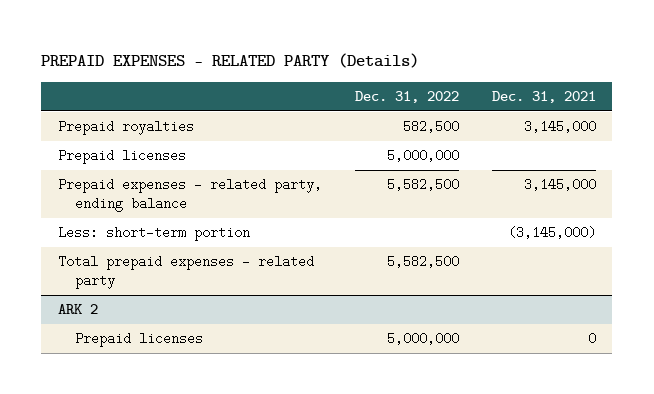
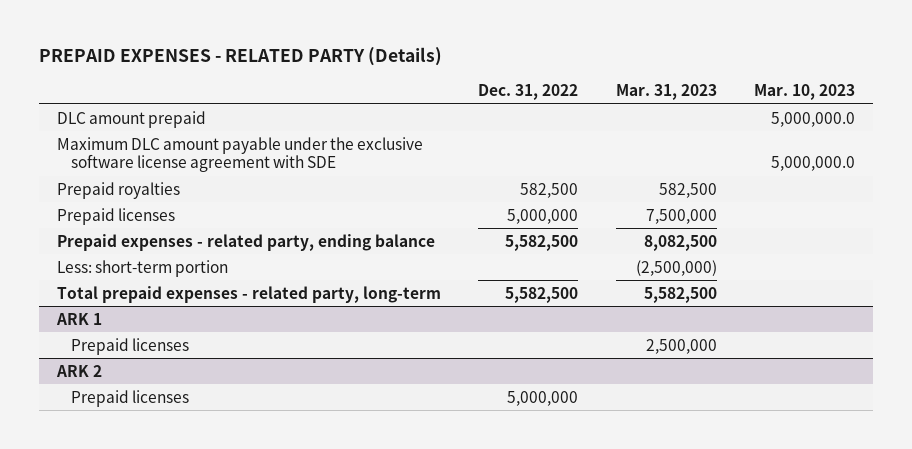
[491,90,596,103] Dec. 31, 2021 -> none
none -> [615,84,717,101] Mar. 31, 2023
none -> [753,84,855,101] Mar. 10, 2023
none -> [57,110,207,128] DLC amount prepaid
none -> [57,136,424,172] Maximum DLC amount payable under the exclusive software license agreement with SDE
[57,255,314,290] Total prepaid expenses - related party -> [57,285,442,303] Total prepaid expenses - related party, long-term
none -> [56,312,103,325] ARK 1
none -> [71,337,190,355] Prepaid licenses

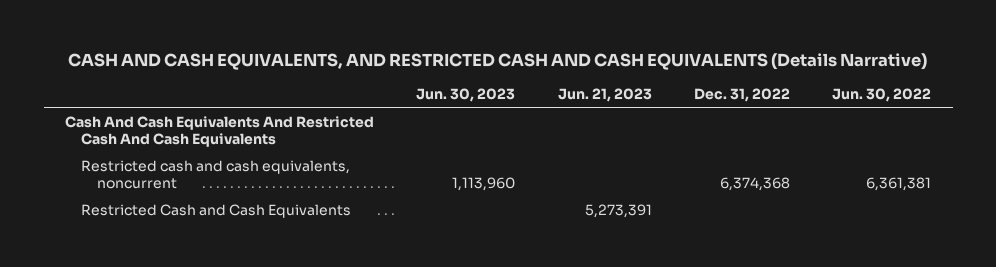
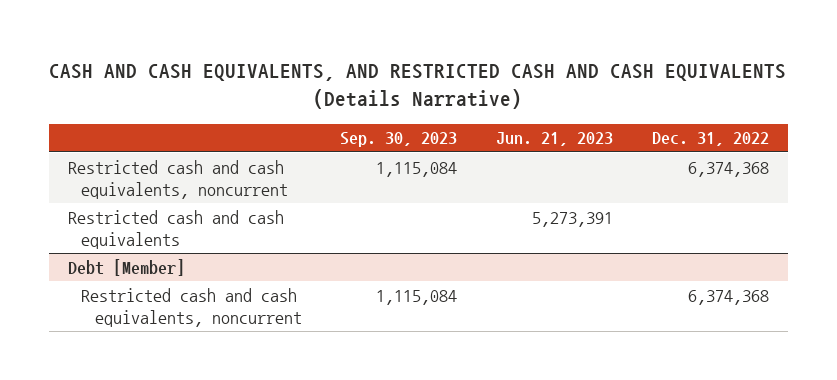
[416,87,516,102] Jun. 30, 2023 -> none
[832,87,932,102] Jun. 30, 2022 -> none
none -> [340,132,458,148] Sep. 30, 2023
[64,115,374,147] Cash And Cash Equivalents And Restricted Cash And Cash Equivalents -> none
[81,203,352,218] Restricted Cash and Cash Equivalents -> [68,209,285,249] Restricted cash and cash equivalents
none -> [68,258,186,276] Debt [Member]
none -> [81,287,302,327] Restricted cash and cash equivalents, noncurrent

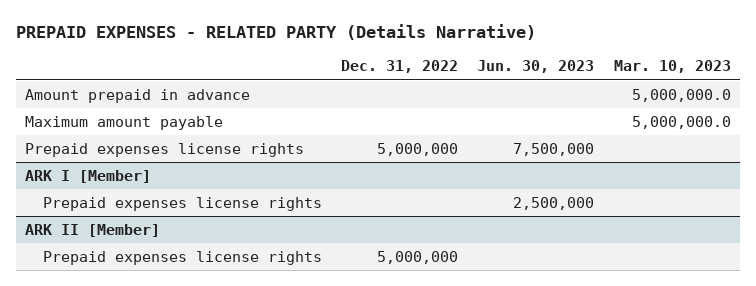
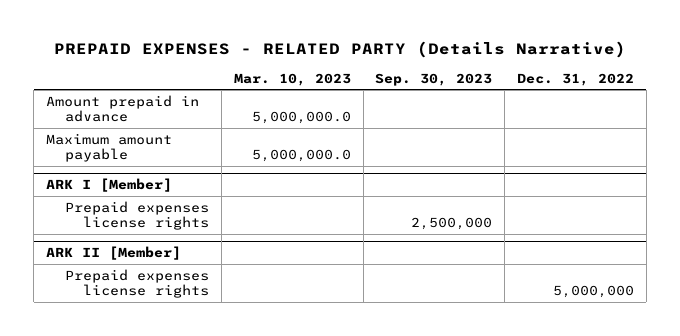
[477,60,595,74] Jun. 30, 2023 -> none
none -> [375,72,493,86] Sep. 30, 2023
[25,142,305,157] Prepaid expenses license rights -> none

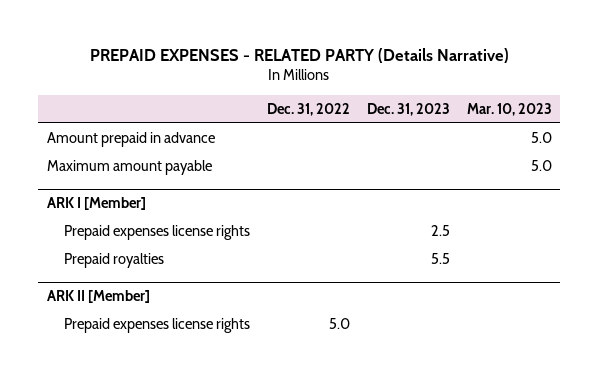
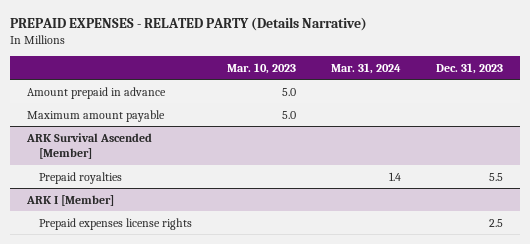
[266,102,350,116] Dec. 31, 2022 -> none
none -> [330,62,401,74] Mar. 31, 2024
none -> [26,132,153,160] ARK Survival Ascended [Member]
none -> [38,171,122,184] Prepaid royalties
[63,252,164,268] Prepaid royalties -> none
[46,290,150,304] ARK II [Member] -> none
[63,317,250,333] Prepaid expenses license rights -> none

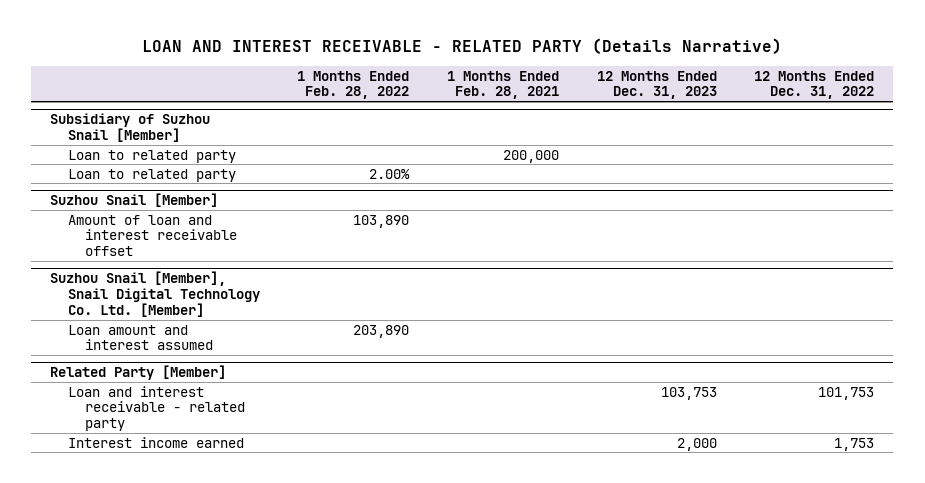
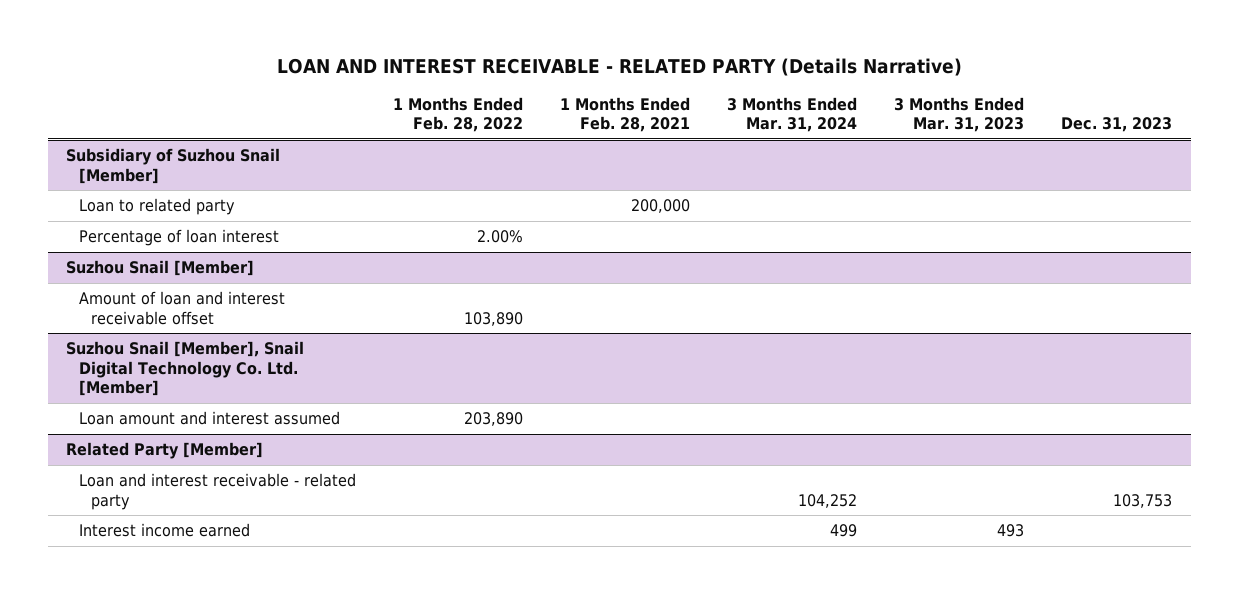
[596,70,717,100] 12 Months Ended Dec. 31, 2023 -> none
[754,70,875,100] 12 Months Ended Dec. 31, 2022 -> none
none -> [726,96,857,133] 3 Months Ended Mar. 31, 2024
none -> [893,96,1024,133] 3 Months Ended Mar. 31, 2023
none -> [1061,117,1173,133] Dec. 31, 2023
[67,168,236,182] Loan to related party -> [78,229,279,247] Percentage of loan interest

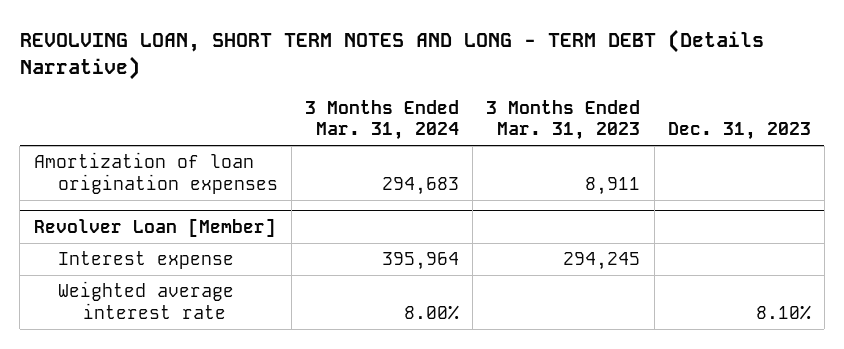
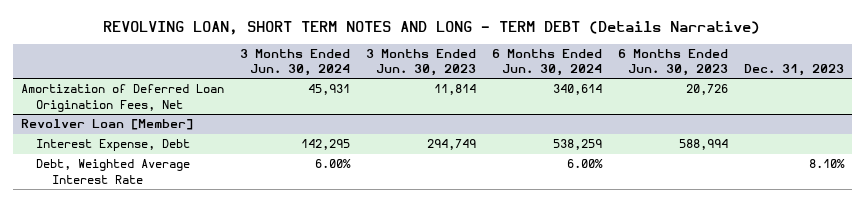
[305,99,460,141] 3 Months Ended Mar. 31, 2024 -> none
[486,99,641,141] 3 Months Ended Mar. 31, 2023 -> none
none -> [239,49,350,77] 3 Months Ended Jun. 30, 2024
none -> [365,49,476,77] 3 Months Ended Jun. 30, 2023
none -> [491,49,602,77] 6 Months Ended Jun. 30, 2024
none -> [617,49,728,77] 6 Months Ended Jun. 30, 2023
[33,152,279,194] Amortization of loan origination expenses -> [21,84,225,112] Amortization of Deferred Loan Origination Fees, Net
[58,251,235,270] Interest expense -> [36,139,191,152] Interest Expense, Debt
[58,281,235,319] Weighted average interest rate -> [36,159,191,184] Debt, Weighted Average Interest Rate

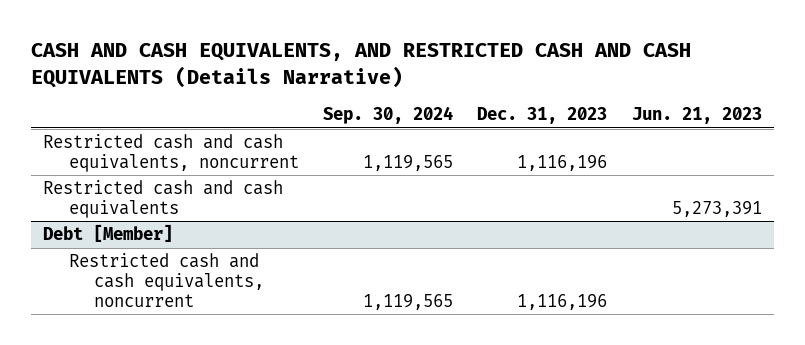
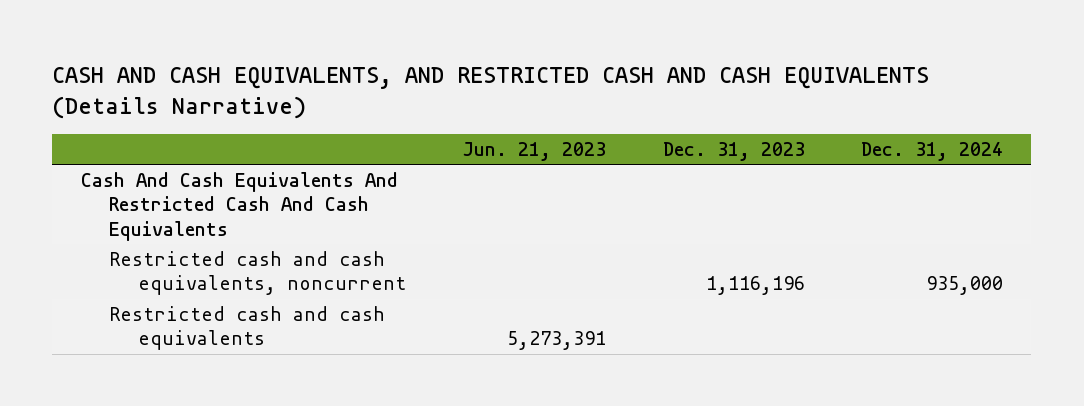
[323,106,454,125] Sep. 30, 2024 -> none
none -> [861,141,1004,161] Dec. 31, 2024
none -> [80,171,398,241] Cash And Cash Equivalents And Restricted Cash And Cash Equivalents
[43,224,174,243] Debt [Member] -> none
[68,253,265,307] Restricted cash and cash equivalents, noncurrent -> none

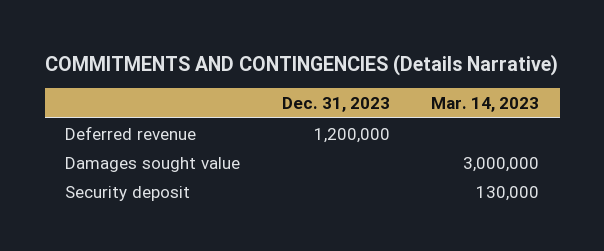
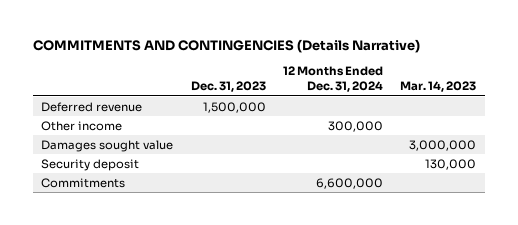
none -> [283,66,384,93] 12 Months Ended Dec. 31, 2024
[313,127,390,143] 1,200,000 -> [202,101,266,113] 1,500,000
none -> [41,120,123,131] Other income
none -> [41,177,126,188] Commitments

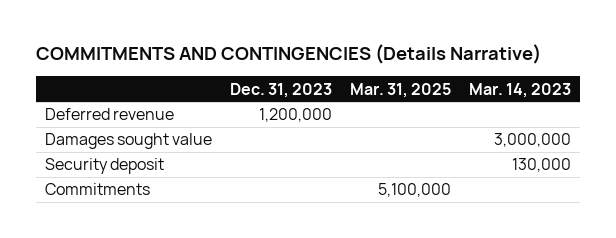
[283,66,384,93] 12 Months Ended Dec. 31, 2024 -> none
none -> [349,82,451,98] Mar. 31, 2025
[41,120,123,131] Other income -> none
[202,101,266,113] 1,500,000 -> [258,108,332,123] 1,200,000

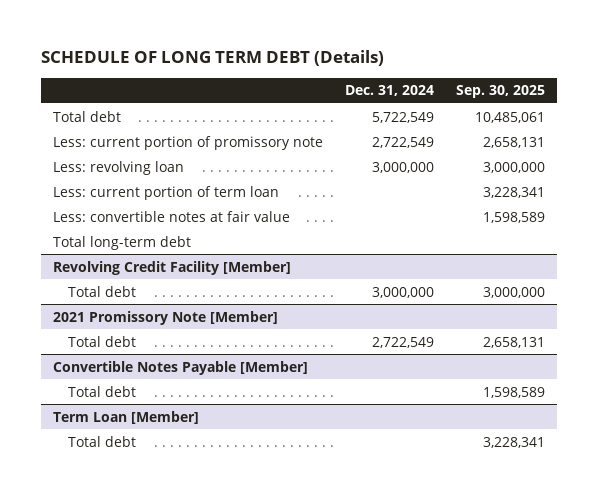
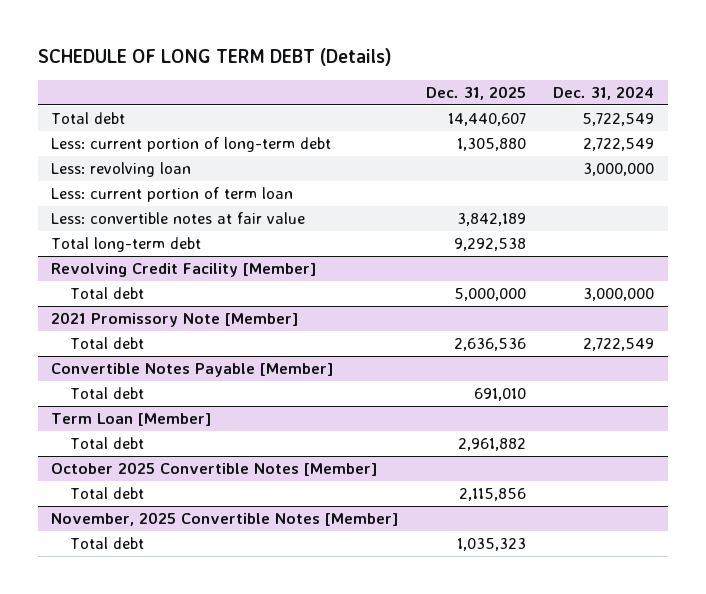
[456,85,546,99] Sep. 30, 2025 -> none
none -> [425,86,526,101] Dec. 31, 2025
[52,135,323,150] Less: current portion of promissory note -> [51,136,332,152] Less: current portion of long-term debt
none -> [51,461,378,476] October 2025 Convertible Notes [Member]
none -> [70,486,145,499] Total debt
none -> [51,511,399,526] November, 2025 Convertible Notes [Member]
none -> [70,536,145,549] Total debt

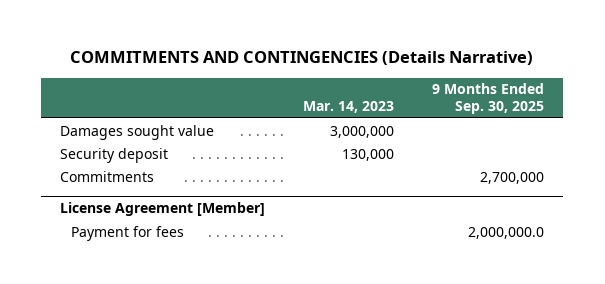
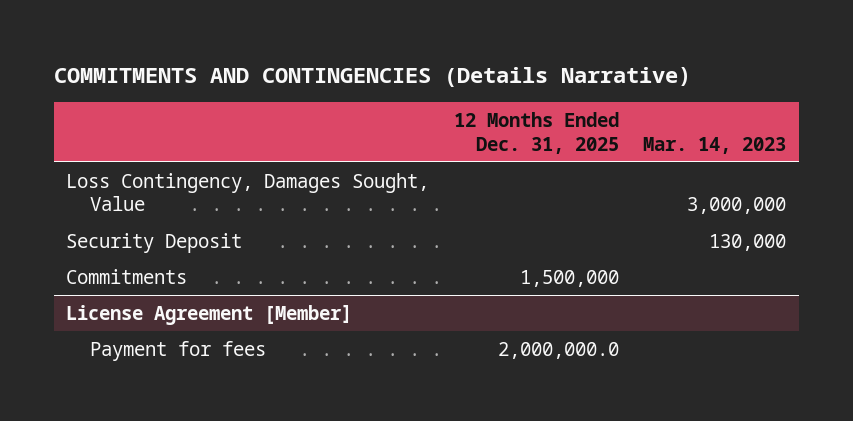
[432,83,545,115] 9 Months Ended Sep. 30, 2025 -> none
none -> [453,112,619,154] 12 Months Ended Dec. 31, 2025
[60,124,215,140] Damages sought value -> [66,173,430,212] Loss Contingency, Damages Sought, Value
[60,147,169,163] Security deposit -> [66,233,243,254] Security Deposit

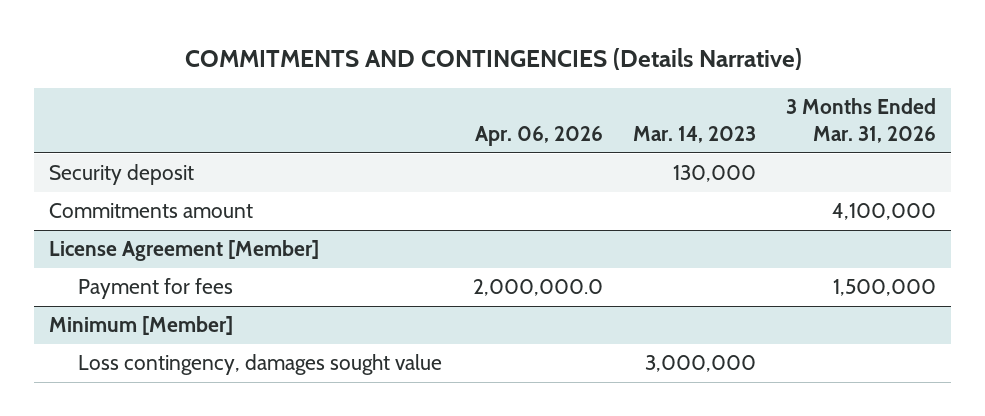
[453,112,619,154] 12 Months Ended Dec. 31, 2025 -> none
none -> [474,126,603,147] Apr. 06, 2026
none -> [786,98,937,144] 3 Months Ended Mar. 31, 2026
[66,173,430,212] Loss Contingency, Damages Sought, Value -> none
[66,233,243,254] Security Deposit -> [48,164,194,186] Security deposit
[66,269,188,285] Commitments -> [48,203,253,219] Commitments amount
none -> [48,316,233,336] Minimum [Member]
none -> [78,354,443,376] Loss contingency, damages sought value

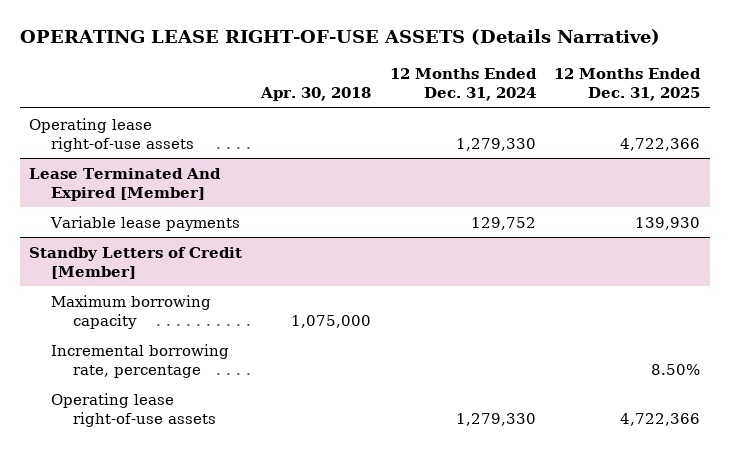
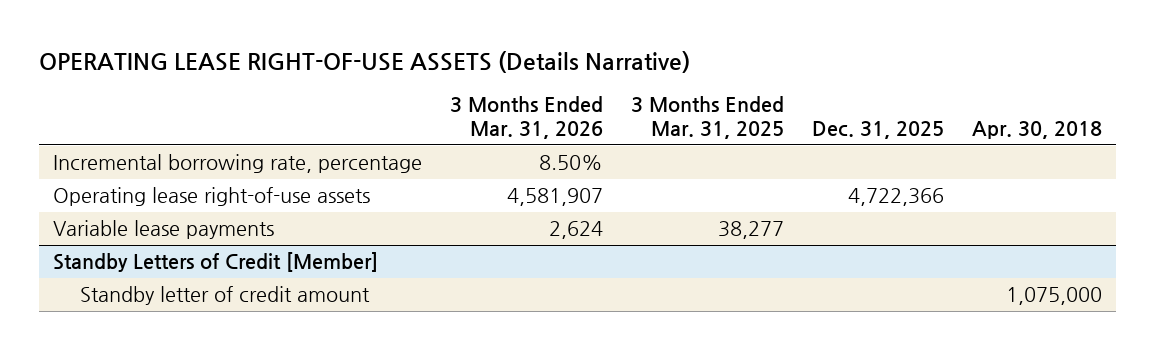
[389,67,537,102] 12 Months Ended Dec. 31, 2024 -> none
[554,67,702,102] 12 Months Ended Dec. 31, 2025 -> none
none -> [449,96,603,139] 3 Months Ended Mar. 31, 2026
none -> [630,96,784,139] 3 Months Ended Mar. 31, 2025
none -> [811,120,944,139] Dec. 31, 2025
none -> [52,154,422,174] Incremental borrowing rate, percentage
[29,167,222,201] Lease Terminated And Expired [Member] -> none
[50,215,241,231] Variable lease payments -> none
none -> [52,220,274,240] Variable lease payments
[51,343,230,378] Incremental borrowing rate, percentage -> none
[51,392,217,427] Operating lease right-of-use assets -> none
[51,294,212,329] Maximum borrowing capacity -> [79,286,370,306] Standby letter of credit amount

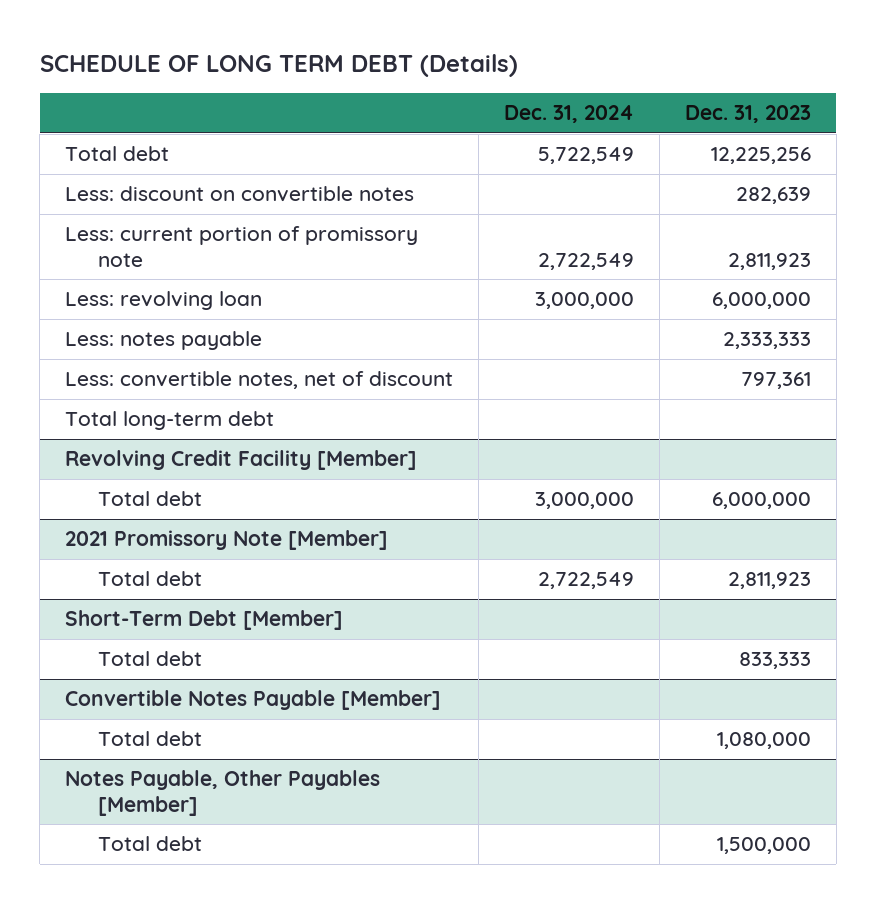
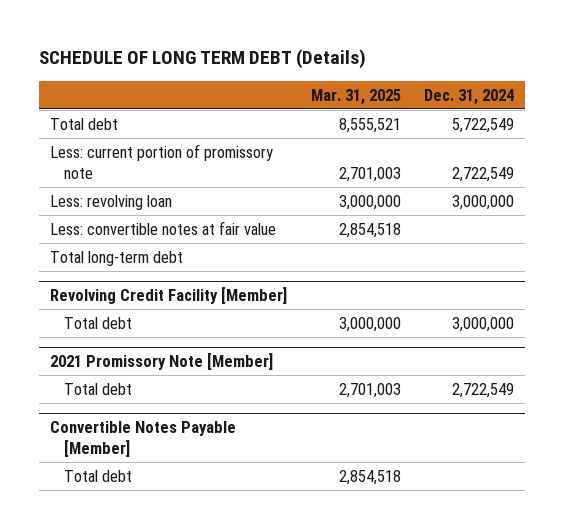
[684,105,811,124] Dec. 31, 2023 -> none
none -> [310,88,401,105] Mar. 31, 2025
[65,186,415,203] Less: discount on convertible notes -> none
[65,331,263,351] Less: notes payable -> none
[65,371,454,390] Less: convertible notes, net of discount -> [50,220,277,235] Less: convertible notes at fair value
[65,610,344,631] Short-Term Debt [Member] -> none
[97,651,202,667] Total debt -> none
[65,770,381,816] Notes Payable, Other Payables [Member] -> none
[97,836,202,852] Total debt -> none

